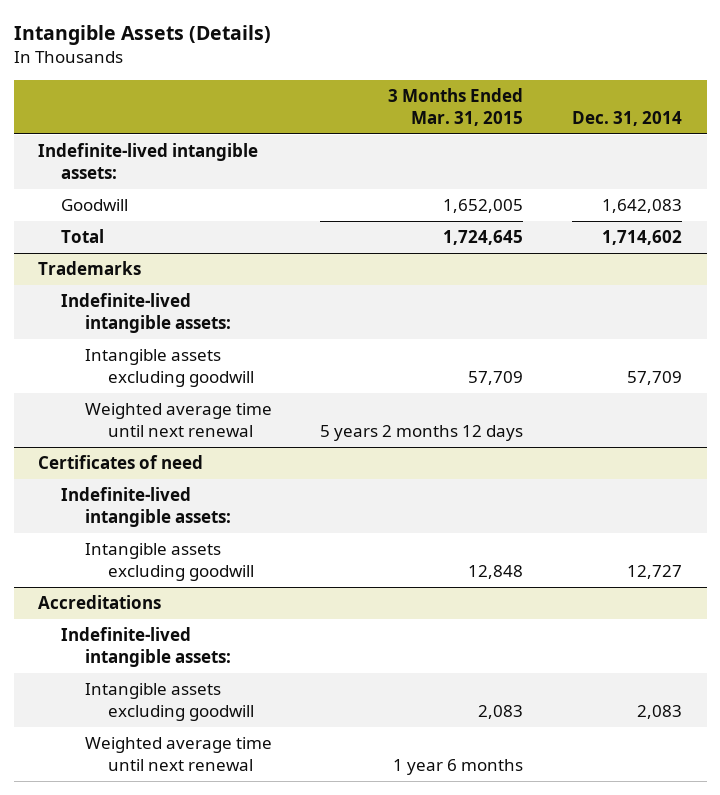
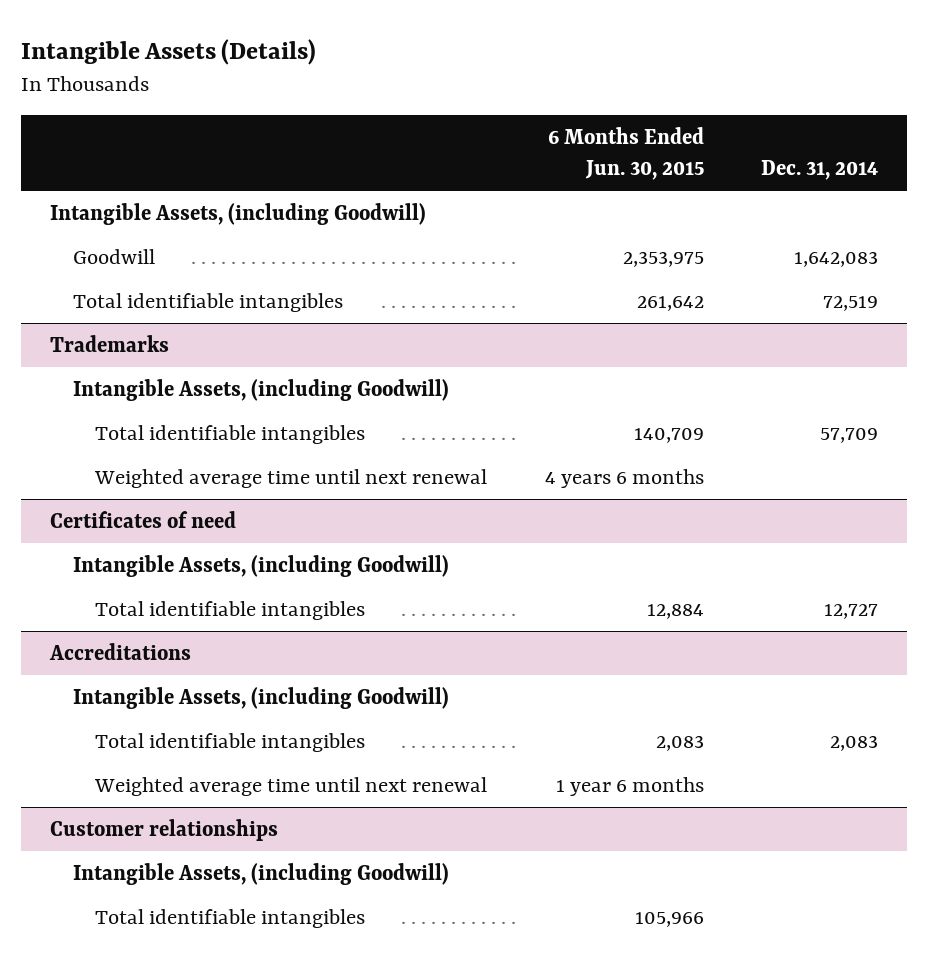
[388,88,524,126] 3 Months Ended Mar. 31, 2015 -> none
none -> [547,127,704,181] 6 Months Ended Jun. 30, 2015
[38,143,259,179] Indefinite-lived intangible assets: -> [50,203,427,226] Intangible Assets, (including Goodwill)
[61,229,105,244] Total -> none
none -> [72,293,343,313] Total identifiable intangibles
[61,293,231,333] Indefinite-lived intangible assets: -> [72,379,449,402] Intangible Assets, (including Goodwill)
[84,349,254,387] Intangible assets excluding goodwill -> [95,425,366,445] Total identifiable intangibles
[61,487,231,527] Indefinite-lived intangible assets: -> [72,555,449,578] Intangible Assets, (including Goodwill)
[84,543,254,581] Intangible assets excluding goodwill -> [95,601,366,621] Total identifiable intangibles
[61,627,231,667] Indefinite-lived intangible assets: -> [72,687,449,710] Intangible Assets, (including Goodwill)
[84,683,254,721] Intangible assets excluding goodwill -> [95,733,366,753] Total identifiable intangibles
none -> [50,819,279,842] Customer relationships
none -> [72,863,449,886] Intangible Assets, (including Goodwill)
none -> [95,909,366,929] Total identifiable intangibles

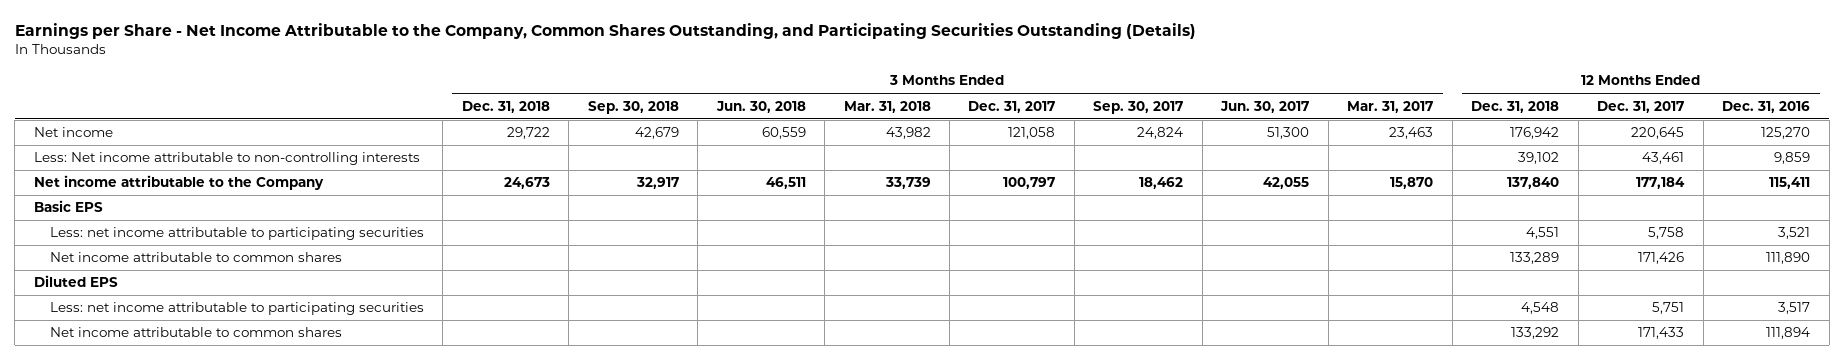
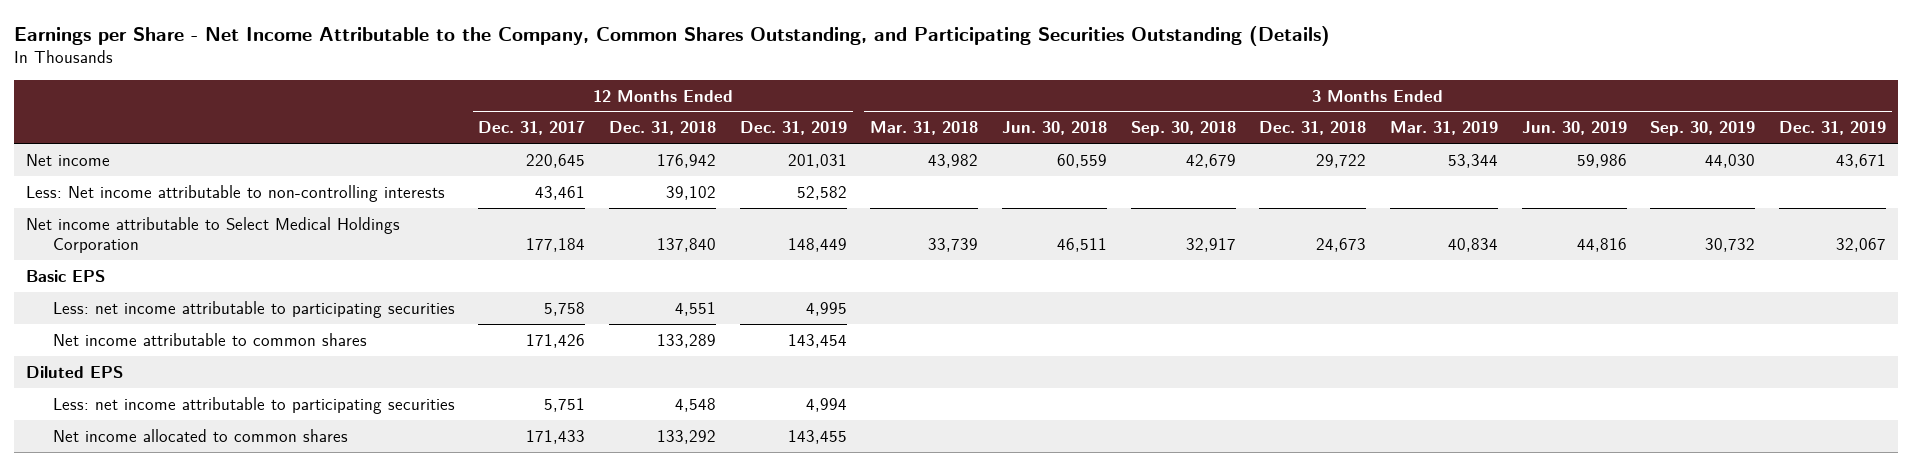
[968,100,1056,113] Dec. 31, 2017 -> none
[1093,100,1184,114] Sep. 30, 2017 -> none
[1220,100,1310,113] Jun. 30, 2017 -> none
[1347,100,1434,113] Mar. 31, 2017 -> none
[1722,100,1811,113] Dec. 31, 2016 -> none
none -> [739,121,847,136] Dec. 31, 2019
none -> [1389,121,1498,136] Mar. 31, 2019
none -> [1521,121,1627,136] Jun. 30, 2019
none -> [1650,121,1756,137] Sep. 30, 2019
none -> [1778,121,1886,136] Dec. 31, 2019
[33,175,324,191] Net income attributable to the Company -> [26,216,401,254] Net income attributable to Select Medical Holdings Corporation
[49,327,342,338] Net income attributable to common shares -> [52,428,348,442] Net income allocated to common shares

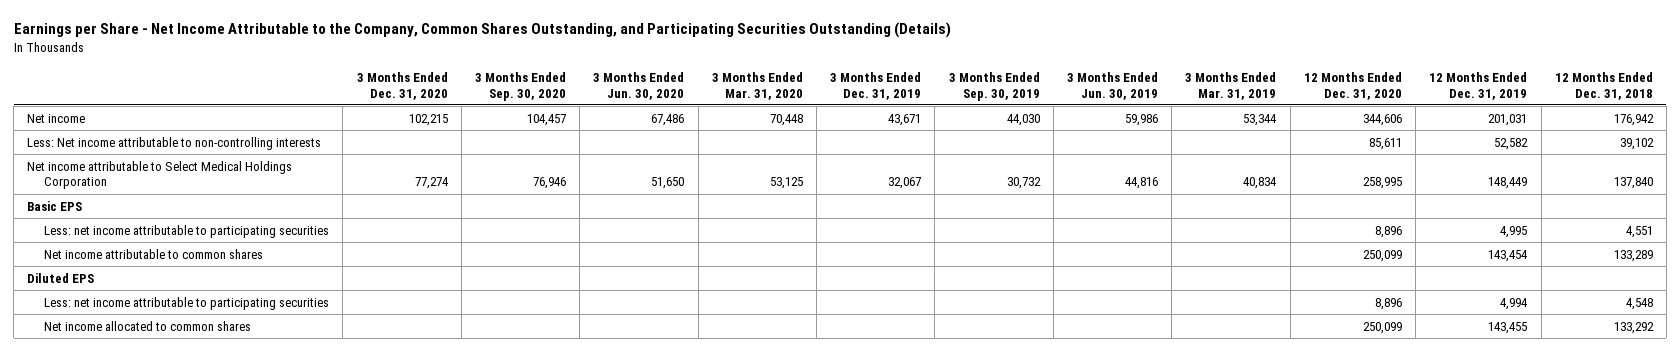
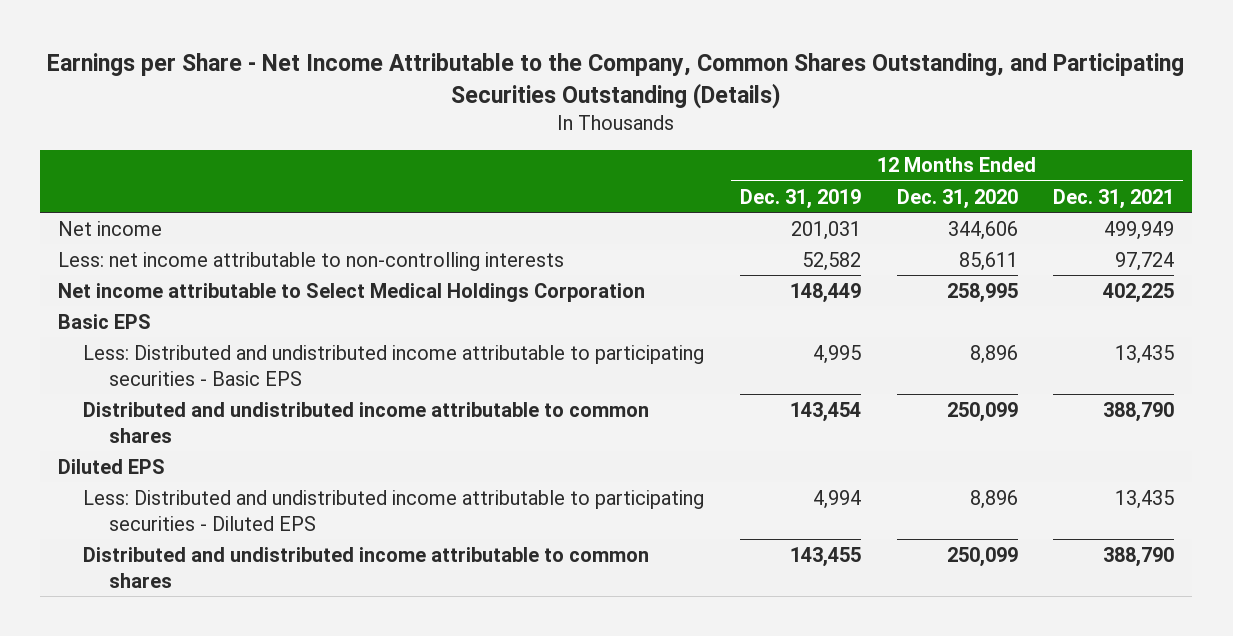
[356,71,448,100] 3 Months Ended Dec. 31, 2020 -> none
[475,71,567,101] 3 Months Ended Sep. 30, 2020 -> none
[593,71,685,100] 3 Months Ended Jun. 30, 2020 -> none
[711,71,803,100] 3 Months Ended Mar. 31, 2020 -> none
[830,71,922,100] 3 Months Ended Dec. 31, 2019 -> none
[948,71,1040,101] 3 Months Ended Sep. 30, 2019 -> none
[1067,71,1159,100] 3 Months Ended Jun. 30, 2019 -> none
[1185,71,1277,100] 3 Months Ended Mar. 31, 2019 -> none
[1554,71,1653,100] 12 Months Ended Dec. 31, 2018 -> none
none -> [1053,188,1175,209] Dec. 31, 2021
[27,136,322,150] Less: Net income attributable to non-controlling interests -> [58,251,565,271] Less: net income attributable to non-controlling interests
[44,224,330,238] Less: net income attributable to participating securities -> [83,344,705,386] Less: Distributed and undistributed income attributable to participating securities - Basic EPS
[44,248,264,259] Net income attributable to common shares -> [83,401,650,443] Distributed and undistributed income attributable to common shares
[44,296,330,310] Less: net income attributable to participating securities -> [83,489,705,531] Less: Distributed and undistributed income attributable to participating securities - Diluted EPS
[44,320,252,331] Net income allocated to common shares -> [83,546,650,588] Distributed and undistributed income attributable to common shares

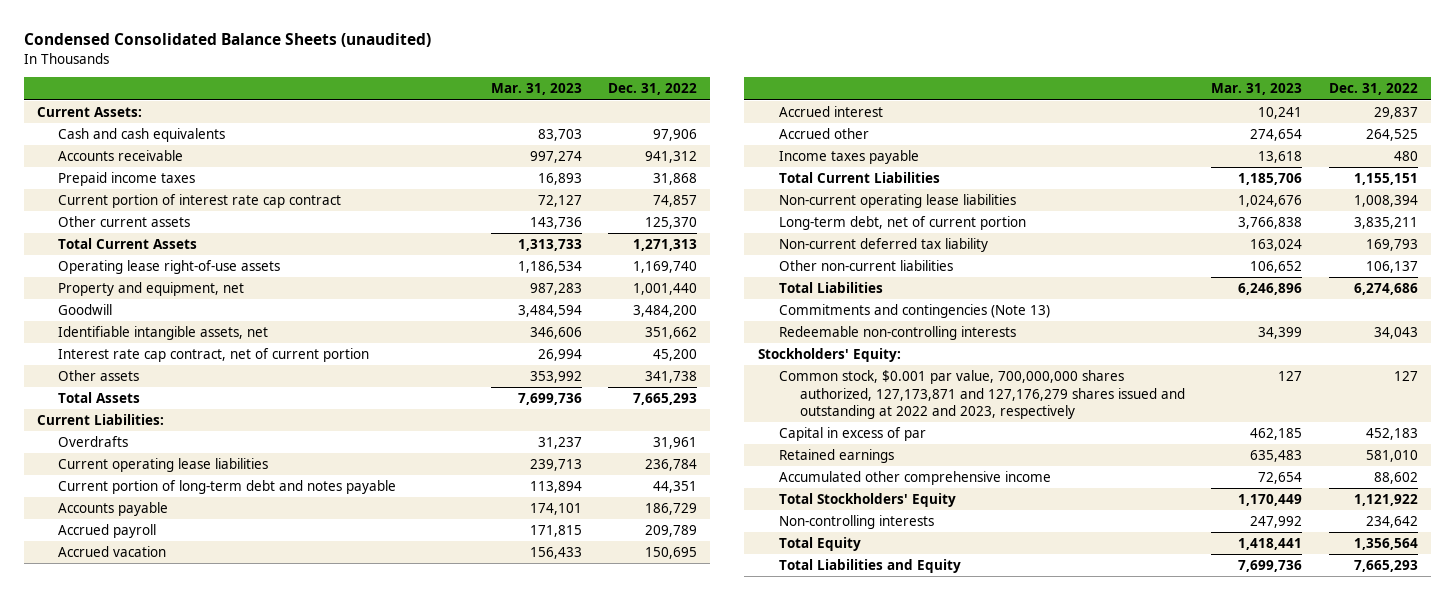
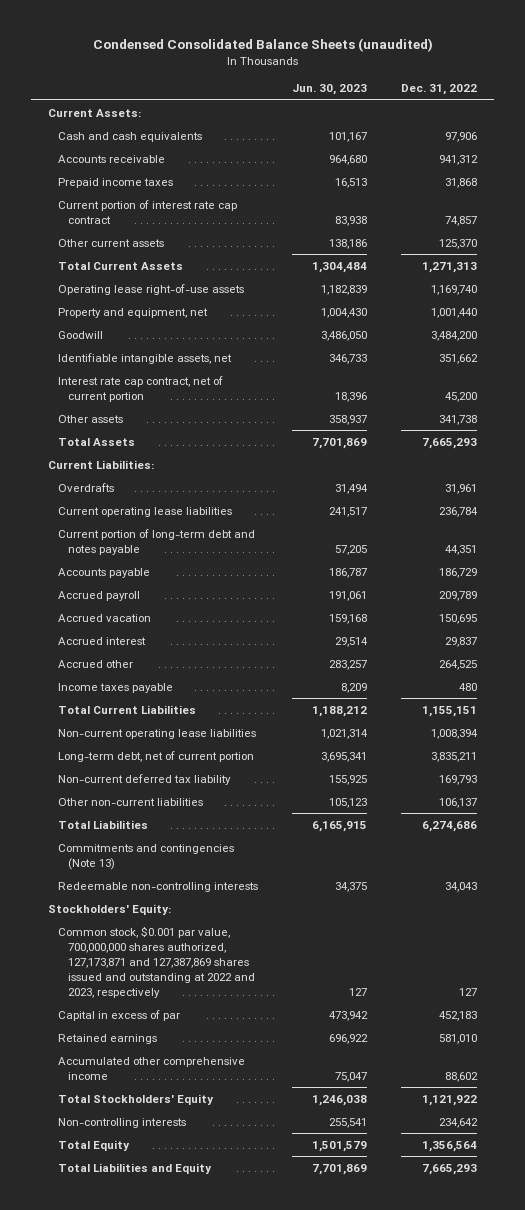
[490,83,582,96] Mar. 31, 2023 -> none
none -> [292,84,368,96] Jun. 30, 2023
[778,370,1185,420] Common stock, $0.001 par value, 700,000,000 shares authorized, 127,173,871 and 127,176,279 shares issued and outstanding at 2022 and 2023, respectively -> [57,925,256,998] Common stock, $0.001 par value, 700,000,000 shares authorized, 127,173,871 and 127,387,869 shares issued and outstanding at 2022 and 2023, respectively

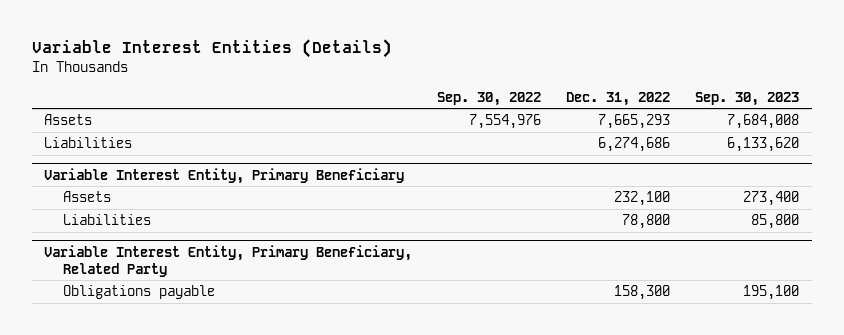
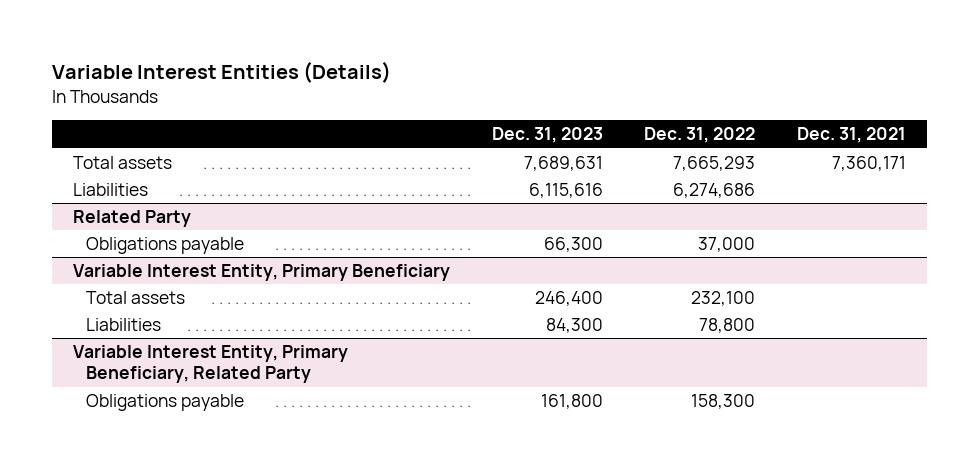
[437,91,542,106] Sep. 30, 2022 -> none
[695,91,800,106] Sep. 30, 2023 -> none
none -> [491,127,603,144] Dec. 31, 2023
none -> [797,127,907,144] Dec. 31, 2021
[44,114,93,126] Assets -> [73,156,173,170] Total assets
none -> [73,210,192,228] Related Party
none -> [85,237,244,255] Obligations payable
[62,191,111,203] Assets -> [85,291,185,305] Total assets

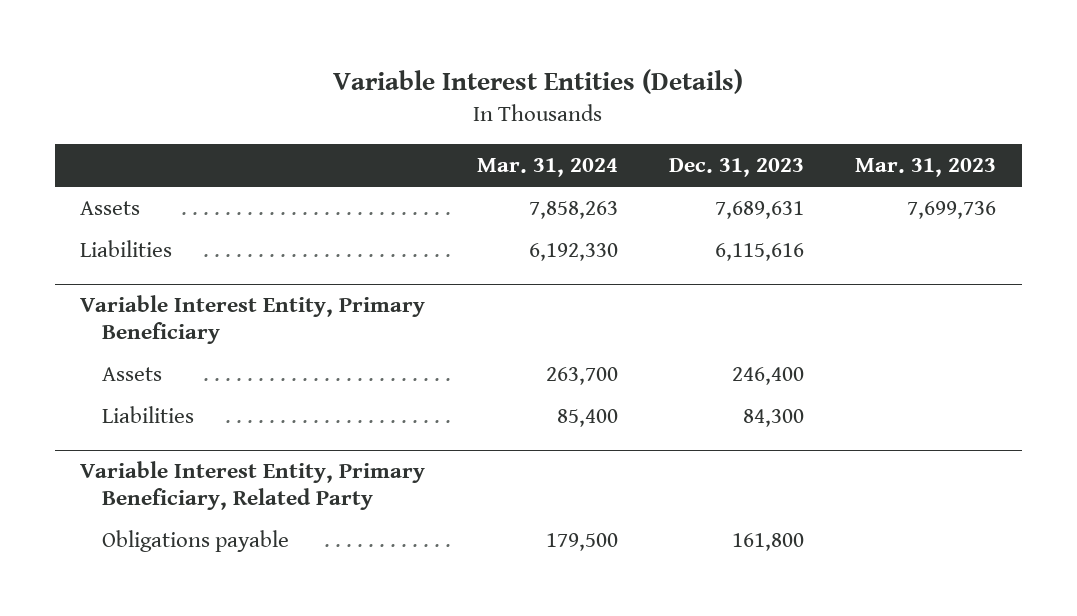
[644,127,756,144] Dec. 31, 2022 -> none
[797,127,907,144] Dec. 31, 2021 -> none
none -> [476,158,618,178] Mar. 31, 2024
none -> [855,158,997,178] Mar. 31, 2023
[73,156,173,170] Total assets -> [80,200,141,215] Assets
[73,210,192,228] Related Party -> none
[85,237,244,255] Obligations payable -> none
[85,291,185,305] Total assets -> [101,366,162,381] Assets

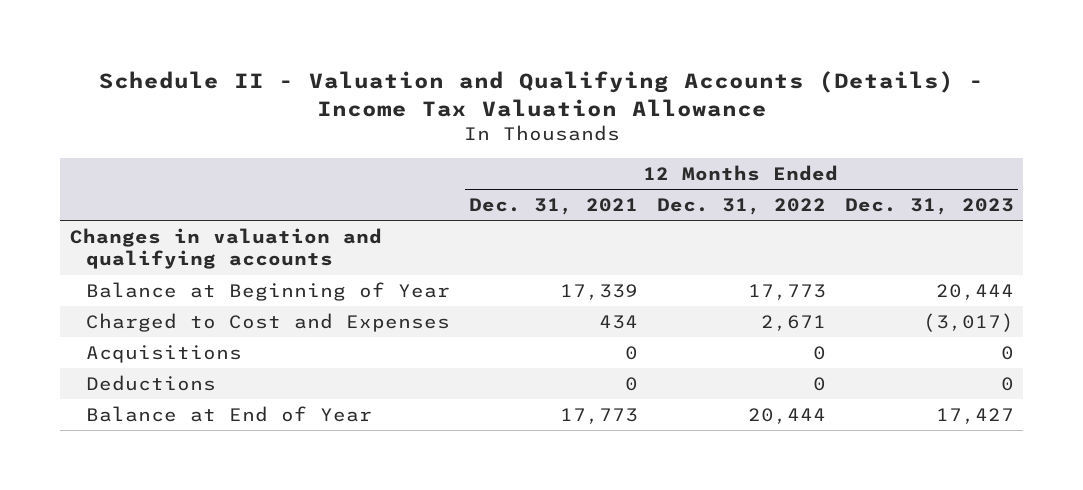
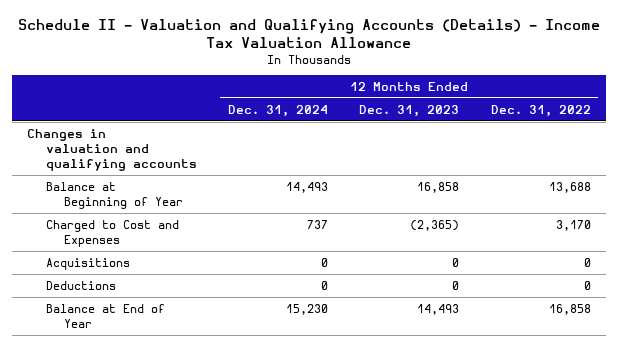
[469,197,639,215] Dec. 31, 2021 -> none
none -> [228,104,329,117] Dec. 31, 2024
[747,283,826,300] 17,773 -> [548,181,591,193] 13,688
[935,283,1014,300] 20,444 -> [417,181,460,193] 16,858
[760,314,826,331] 2,671 -> [555,219,591,231] 3,170
[922,312,1014,332] (3,017) -> [410,219,460,231] (2,365)
[747,407,826,424] 20,444 -> [548,303,591,315] 16,858
[935,407,1014,424] 17,427 -> [417,303,460,315] 14,493

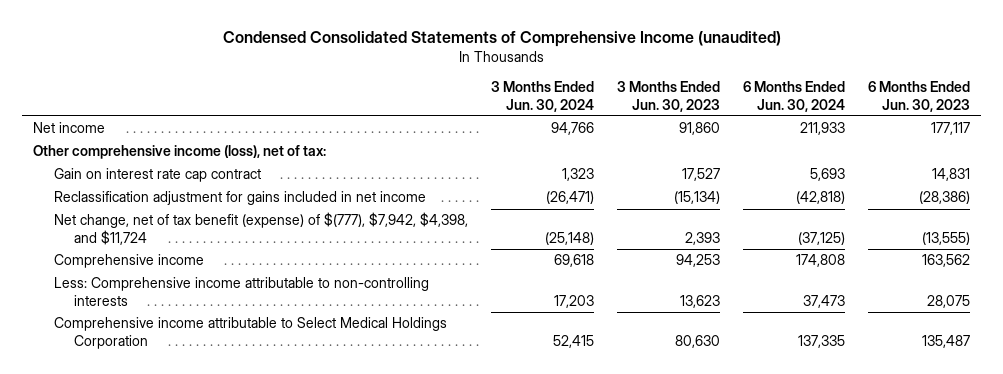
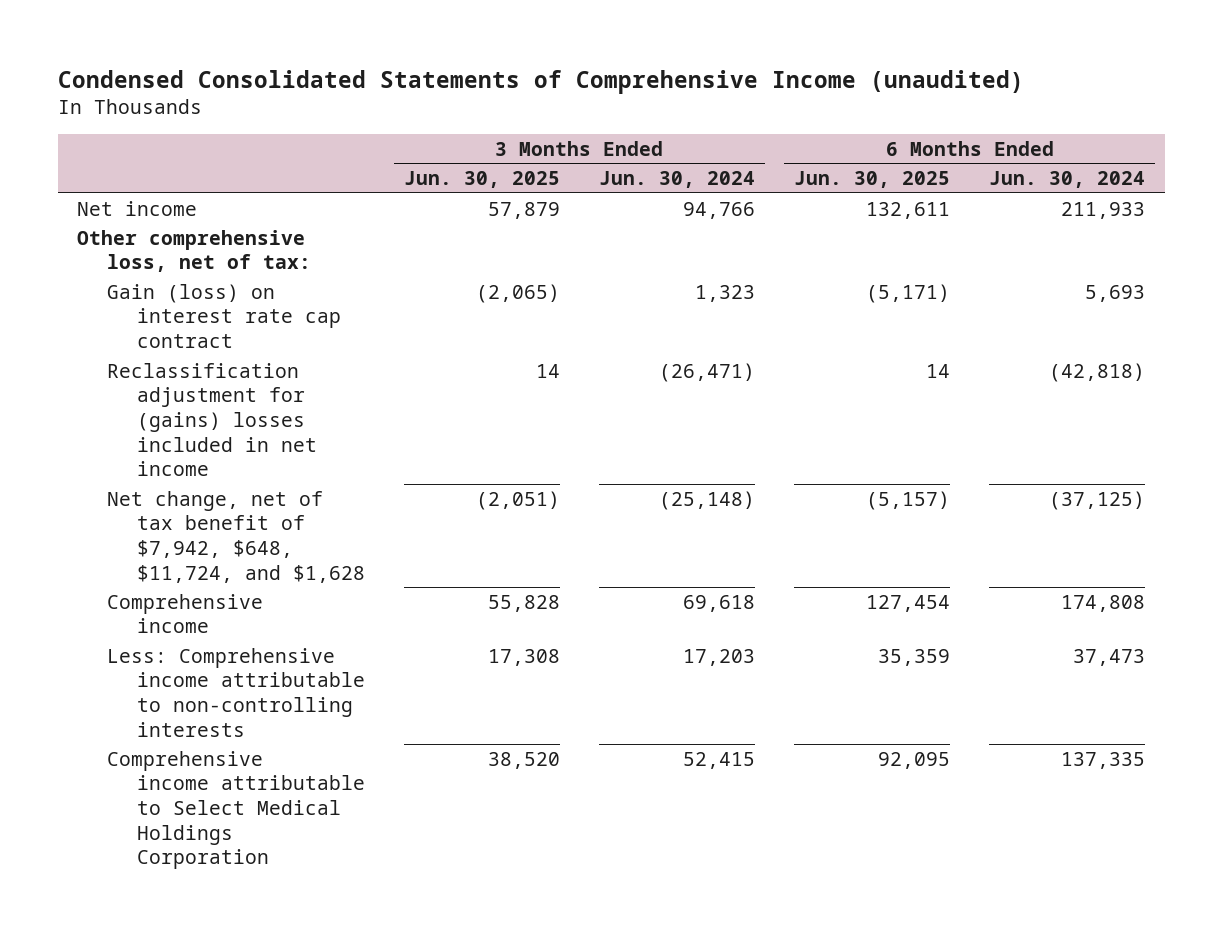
[616,81,720,112] 3 Months Ended Jun. 30, 2023 -> none
[867,81,970,112] 6 Months Ended Jun. 30, 2023 -> none
none -> [403,171,560,189] Jun. 30, 2025
none -> [794,171,951,189] Jun. 30, 2025
[33,145,327,160] Other comprehensive income (loss), net of tax: -> [77,229,311,273] Other comprehensive loss, net of tax:
[53,168,261,183] Gain on interest rate cap contract -> [106,283,341,349] Gain (loss) on interest rate cap contract
[53,191,426,206] Reclassification adjustment for gains included in net income -> [106,362,317,477] Reclassification adjustment for (gains) losses included in net income
[53,212,468,245] Net change, net of tax benefit (expense) of $(777), $7,942, $4,398, and $11,724 -> [106,490,365,583] Net change, net of tax benefit of $7,942, $648, $11,724, and $1,628

